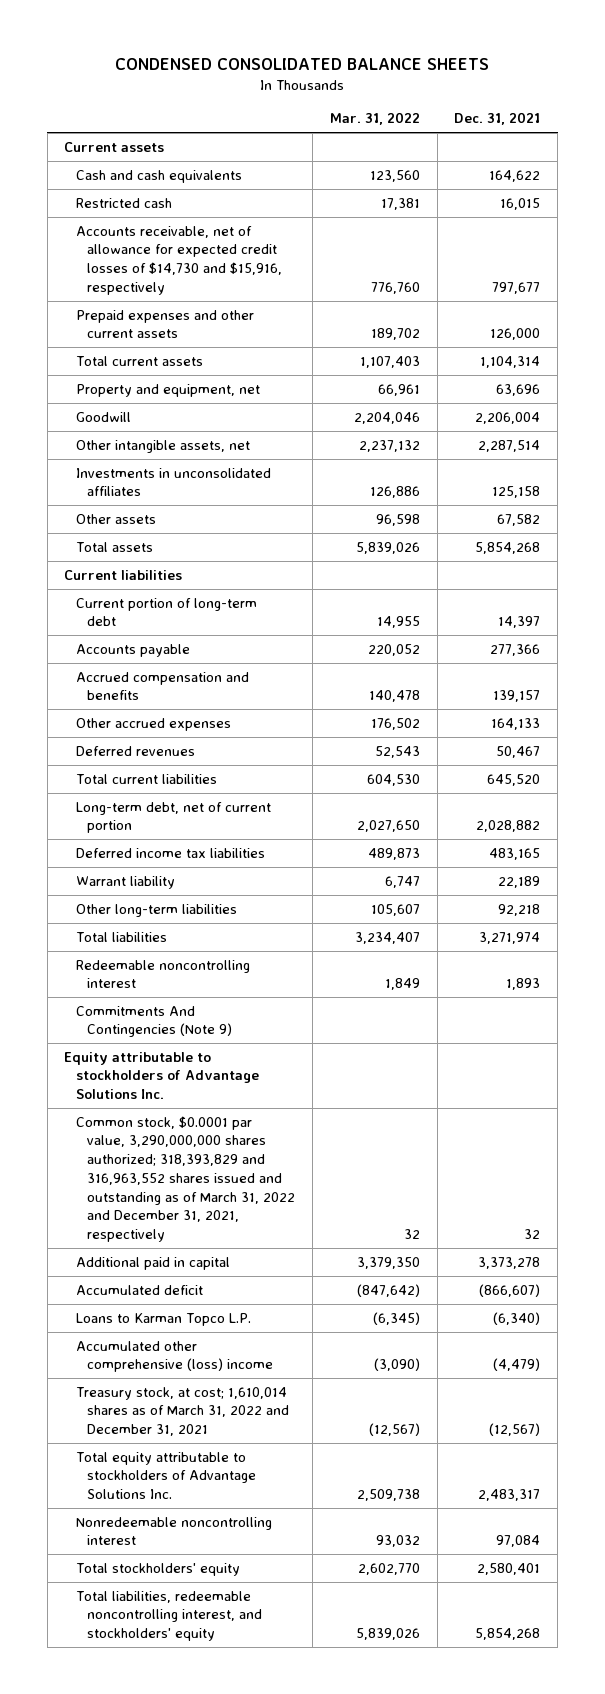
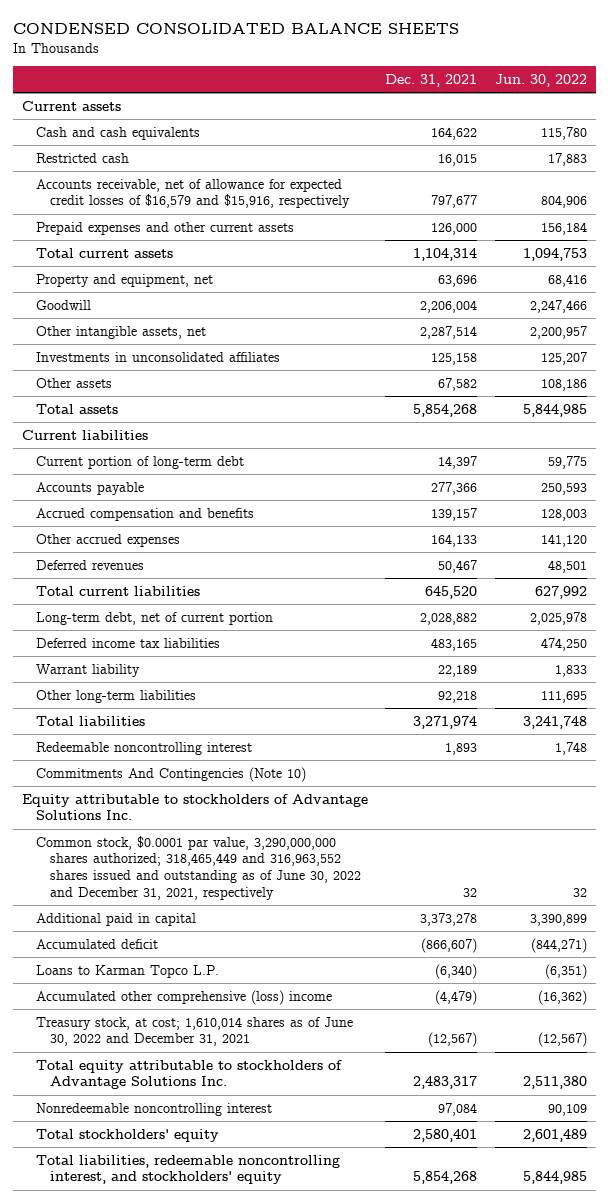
[329,112,420,126] Mar. 31, 2022 -> none
none -> [494,74,587,88] Jun. 30, 2022
[75,225,283,295] Accounts receivable, net of allowance for expected credit losses of $14,730 and $15,916, respectively -> [36,178,351,209] Accounts receivable, net of allowance for expected credit losses of $16,579 and $15,916, respectively
[75,1005,233,1038] Commitments And Contingencies (Note 9) -> [36,766,307,782] Commitments And Contingencies (Note 10)
[75,1115,296,1243] Common stock, $0.0001 par value, 3,290,000,000 shares authorized; 318,393,829 and 316,963,552 shares issued and outstanding as of March 31, 2022 and December 31, 2021, respectively -> [36,835,362,900] Common stock, $0.0001 par value, 3,290,000,000 shares authorized; 318,465,449 and 316,963,552 shares issued and outstanding as of June 30, 2022 and December 31, 2021, respectively
[75,1386,290,1437] Treasury stock, at cost; 1,610,014 shares as of March 31, 2022 and December 31, 2021 -> [36,1016,354,1047] Treasury stock, at cost; 1,610,014 shares as of June 30, 2022 and December 31, 2021

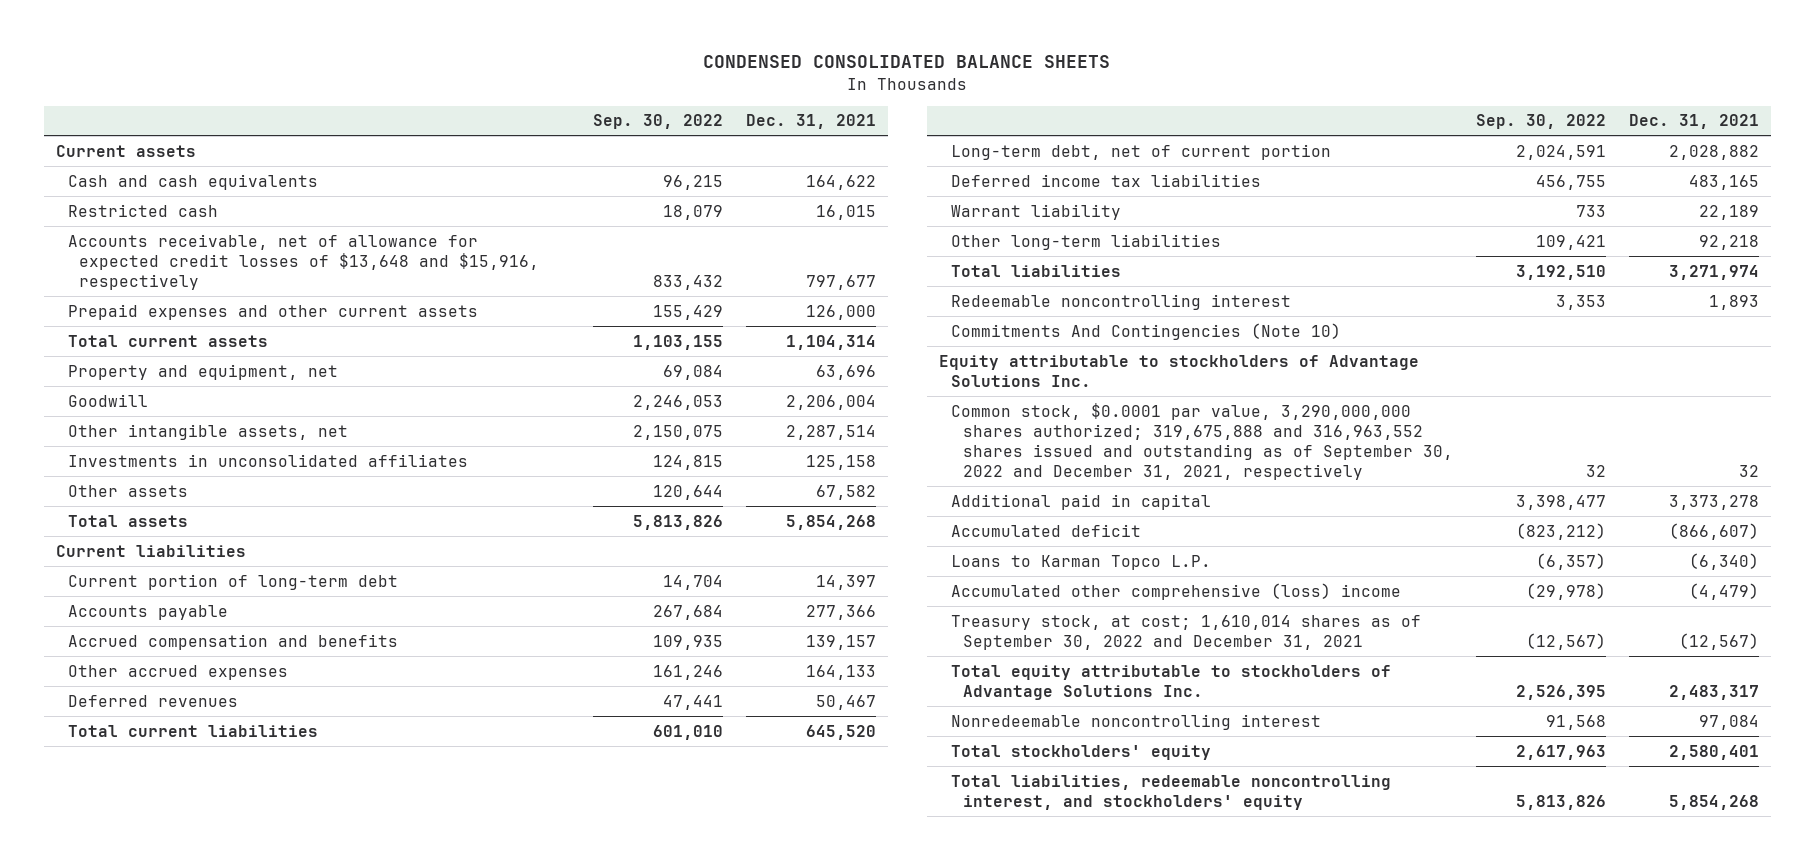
[494,74,587,88] Jun. 30, 2022 -> none
none -> [592,114,723,130] Sep. 30, 2022
[36,178,351,209] Accounts receivable, net of allowance for expected credit losses of $16,579 and $15,916, respectively -> [67,233,540,290] Accounts receivable, net of allowance for expected credit losses of $13,648 and $15,916, respectively
[36,835,362,900] Common stock, $0.0001 par value, 3,290,000,000 shares authorized; 318,465,449 and 316,963,552 shares issued and outstanding as of June 30, 2022 and December 31, 2021, respectively -> [950,402,1453,481] Common stock, $0.0001 par value, 3,290,000,000 shares authorized; 319,675,888 and 316,963,552 shares issued and outstanding as of September 30, 2022 and December 31, 2021, respectively
[36,1016,354,1047] Treasury stock, at cost; 1,610,014 shares as of June 30, 2022 and December 31, 2021 -> [950,614,1421,650] Treasury stock, at cost; 1,610,014 shares as of September 30, 2022 and December 31, 2021

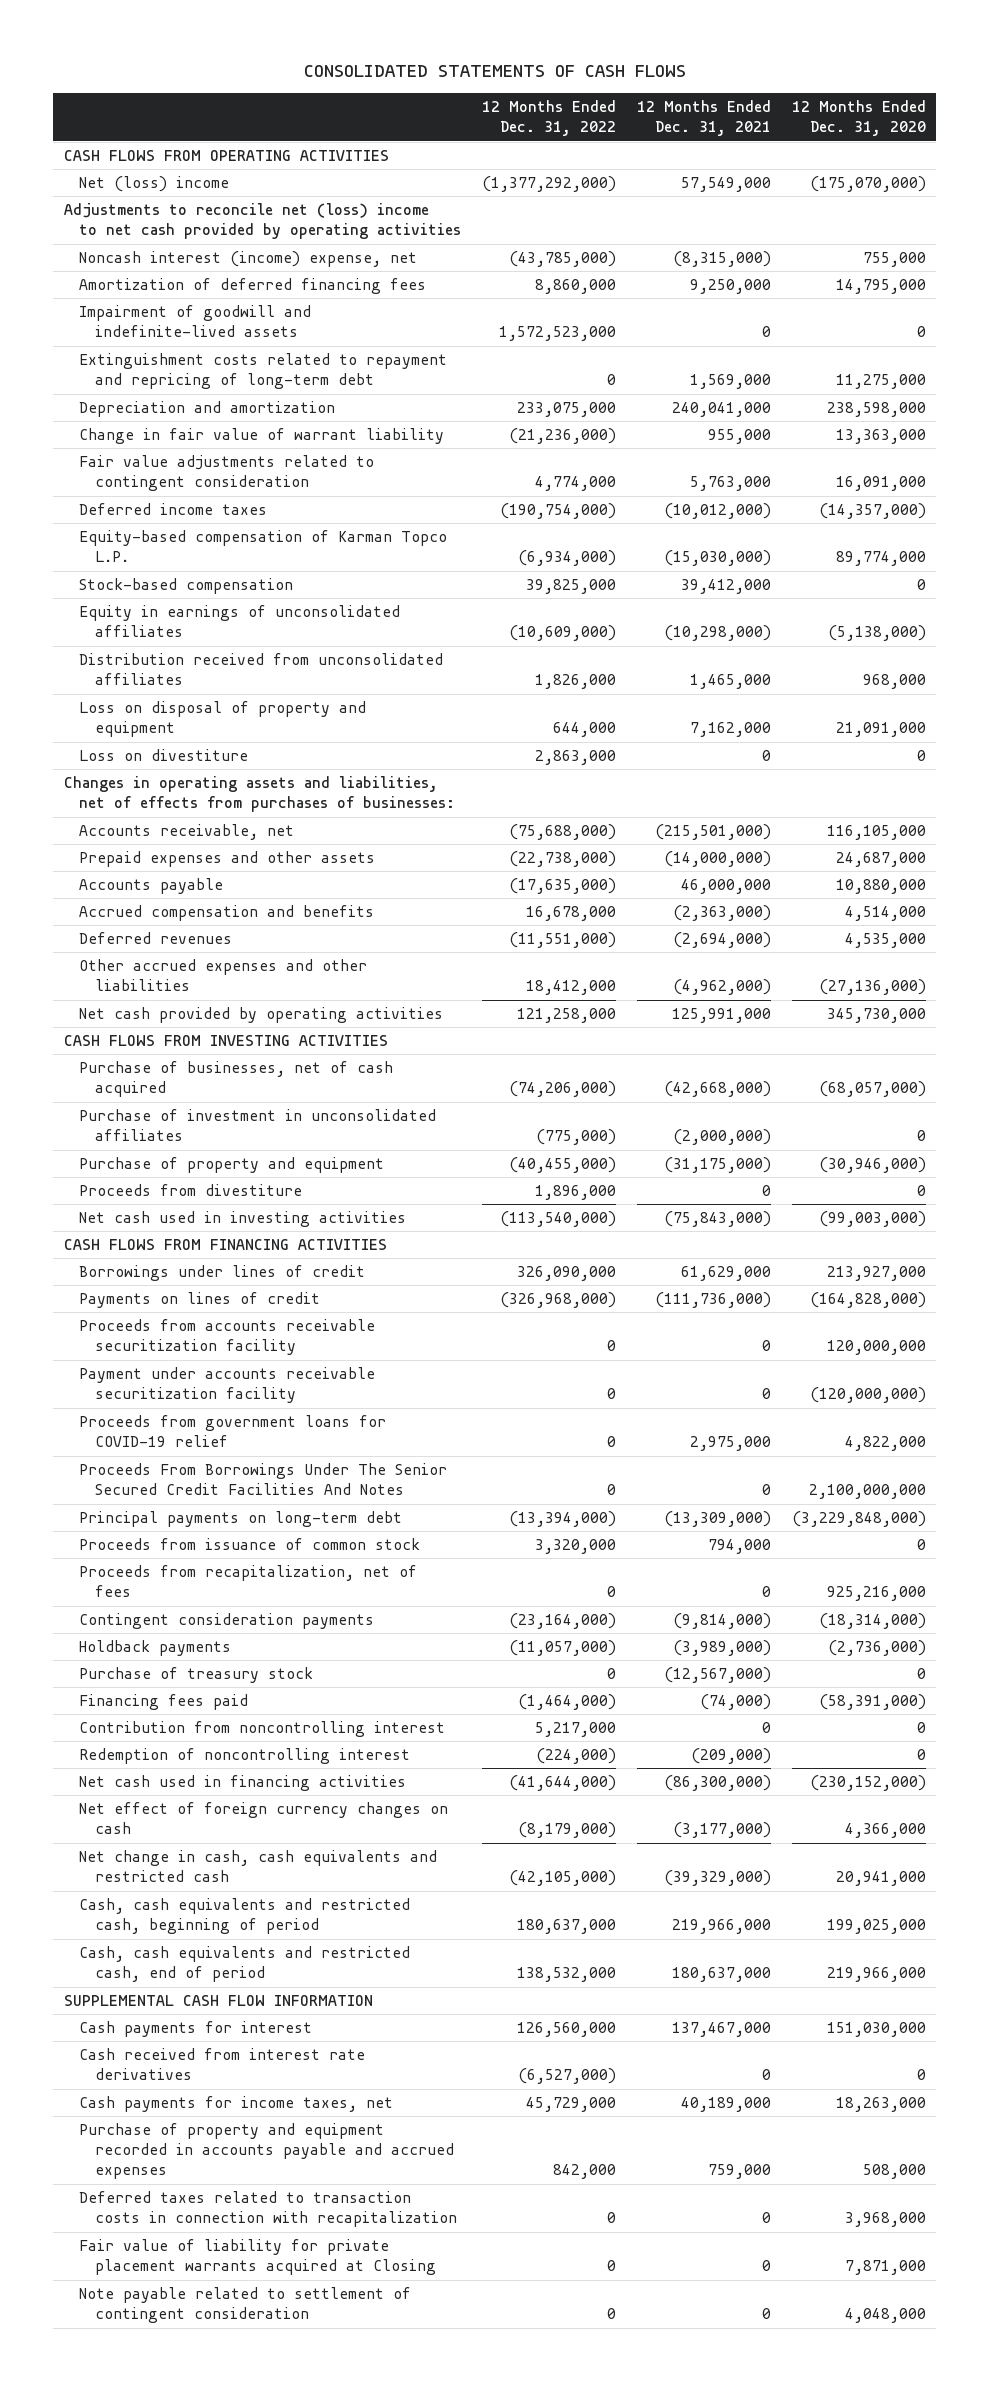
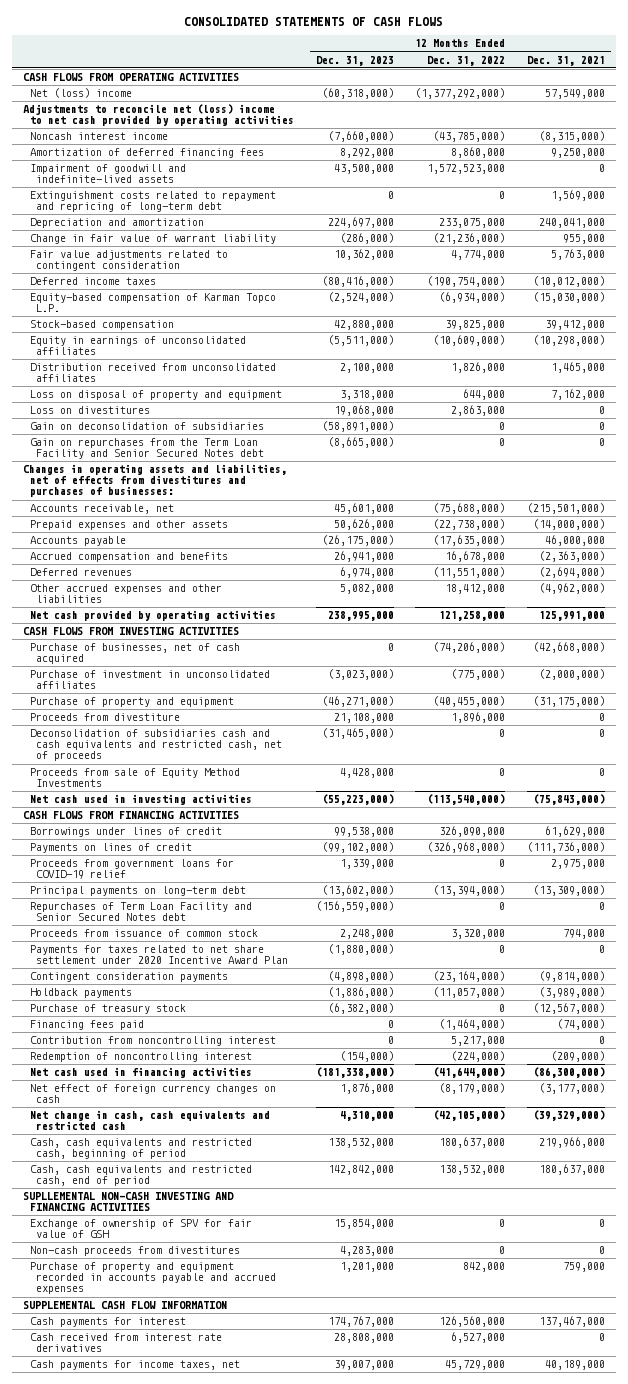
[791,100,926,137] 12 Months Ended Dec. 31, 2020 -> none
none -> [315,55,394,66] Dec. 31, 2023
[79,251,418,268] Noncash interest (income) expense, net -> [29,132,168,141] Noncash interest income
[79,749,249,762] Loss on divestiture -> [29,406,150,415] Loss on divestitures
none -> [29,422,264,431] Gain on deconsolidation of subsidiaries
none -> [29,438,265,460] Gain on repurchases from the Term Loan Facility and Senior Secured Notes debt
[63,776,456,813] Changes in operating assets and liabilities, net of effects from purchases of businesses: -> [23,464,288,498] Changes in operating assets and liabilities, net of effects from divestitures and purchases of businesses:
none -> [29,729,283,762] Deconsolidation of subsidiaries cash and cash equivalents and restricted cash, net of proceeds
none -> [29,768,240,788] Proceeds from sale of Equity Method Investments
[79,1319,376,1356] Proceeds from accounts receivable securitization facility -> none
[79,1367,376,1404] Payment under accounts receivable securitization facility -> none
[79,1463,448,1496] Proceeds From Borrowings Under The Senior Secured Credit Facilities And Notes -> none
none -> [29,902,252,922] Repurchases of Term Loan Facility and Senior Secured Notes debt
[79,1565,418,1598] Proceeds from recapitalization, net of fees -> none
none -> [29,945,289,965] Payments for taxes related to net share settlement under 2020 Incentive Award Plan
none -> [23,1192,235,1212] SUPLLEMENTAL NON-CASH INVESTING AND FINANCING ACTIVITIES
none -> [29,1219,252,1239] Exchange of ownership of SPV for fair value of GSH
none -> [29,1246,240,1257] Non-cash proceeds from divestitures
[79,2123,455,2180] Purchase of property and equipment recorded in accounts payable and accrued expenses -> [29,1262,277,1295] Purchase of property and equipment recorded in accounts payable and accrued expenses
[518,2068,617,2085] (6,527,000) -> [451,1332,506,1344] 6,527,000
[79,2191,458,2228] Deferred taxes related to transaction costs in connection with recapitalization -> none
[79,2239,437,2276] Fair value of liability for private placement warrants acquired at Closing -> none
[79,2287,412,2324] Note payable related to settlement of contingent consideration -> none

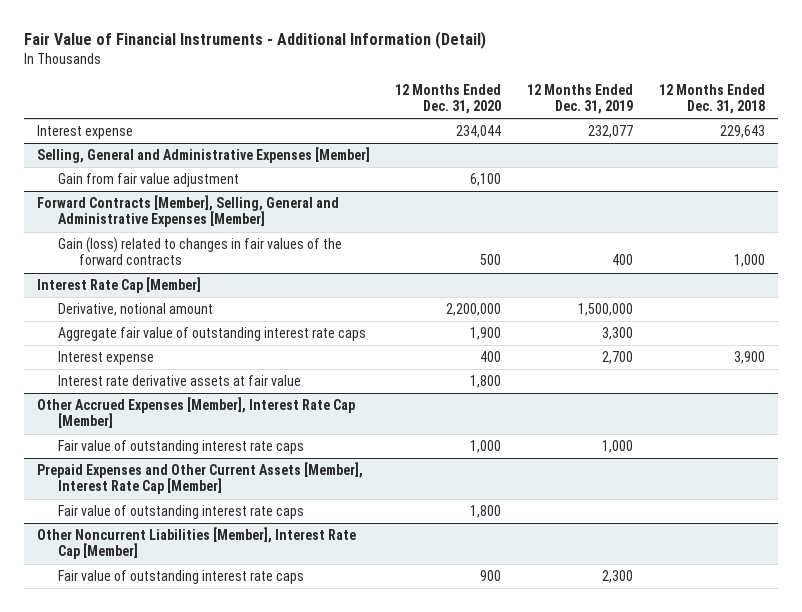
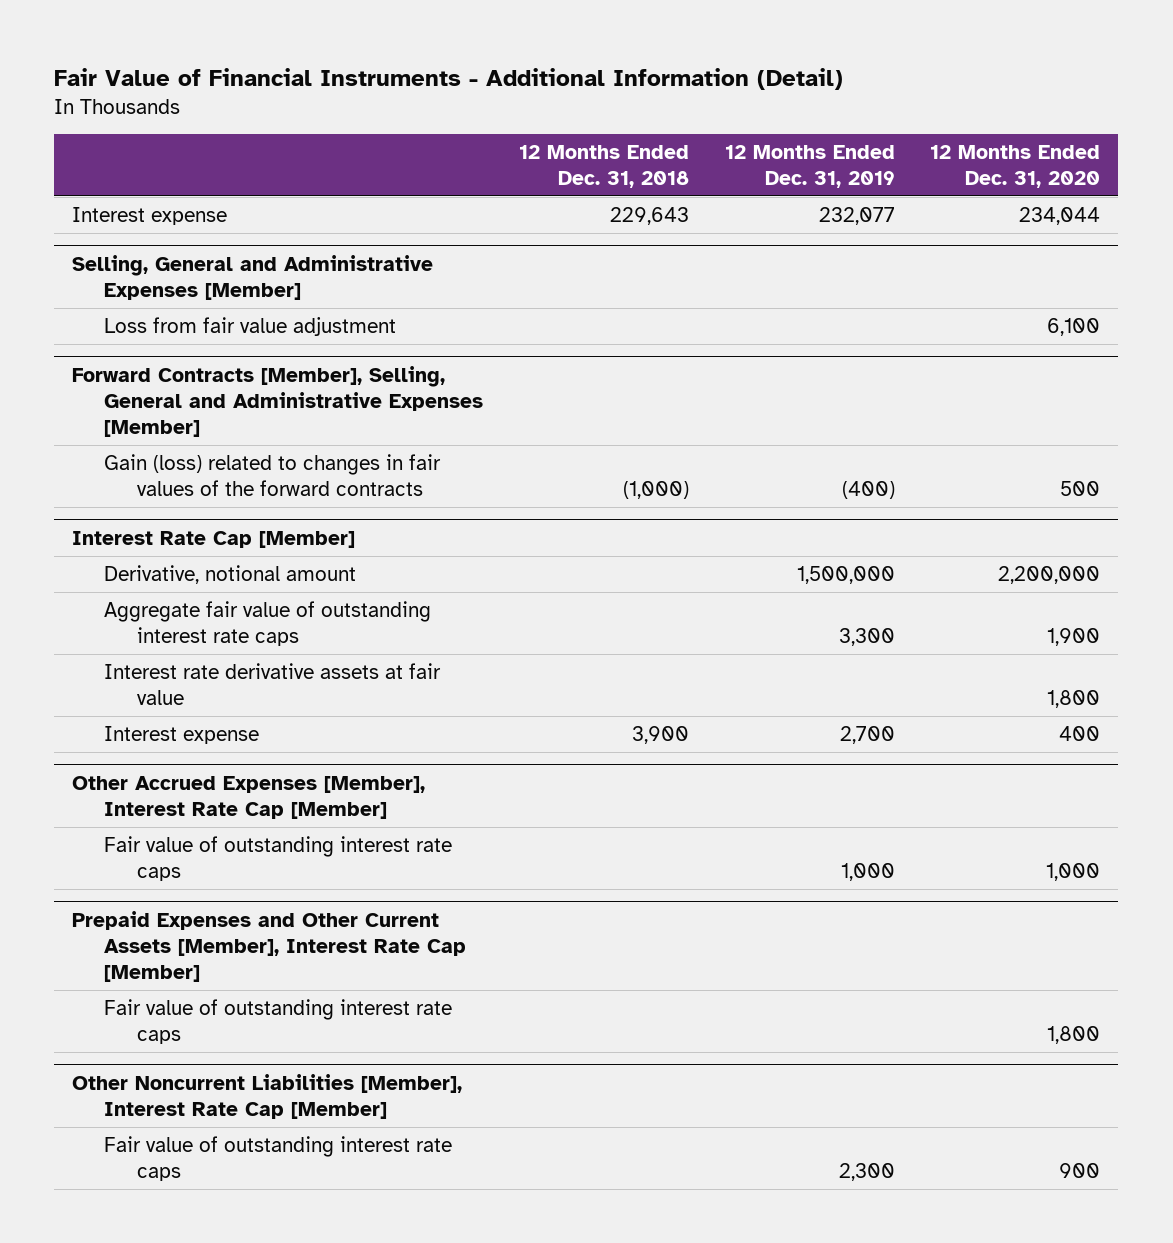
[57,172,239,187] Gain from fair value adjustment -> [104,316,397,336] Loss from fair value adjustment
[612,254,634,266] 400 -> [841,480,895,499] (400)
[733,254,765,268] 1,000 -> [623,480,690,499] (1,000)
[57,350,154,365] Interest expense -> [104,725,260,744] Interest expense

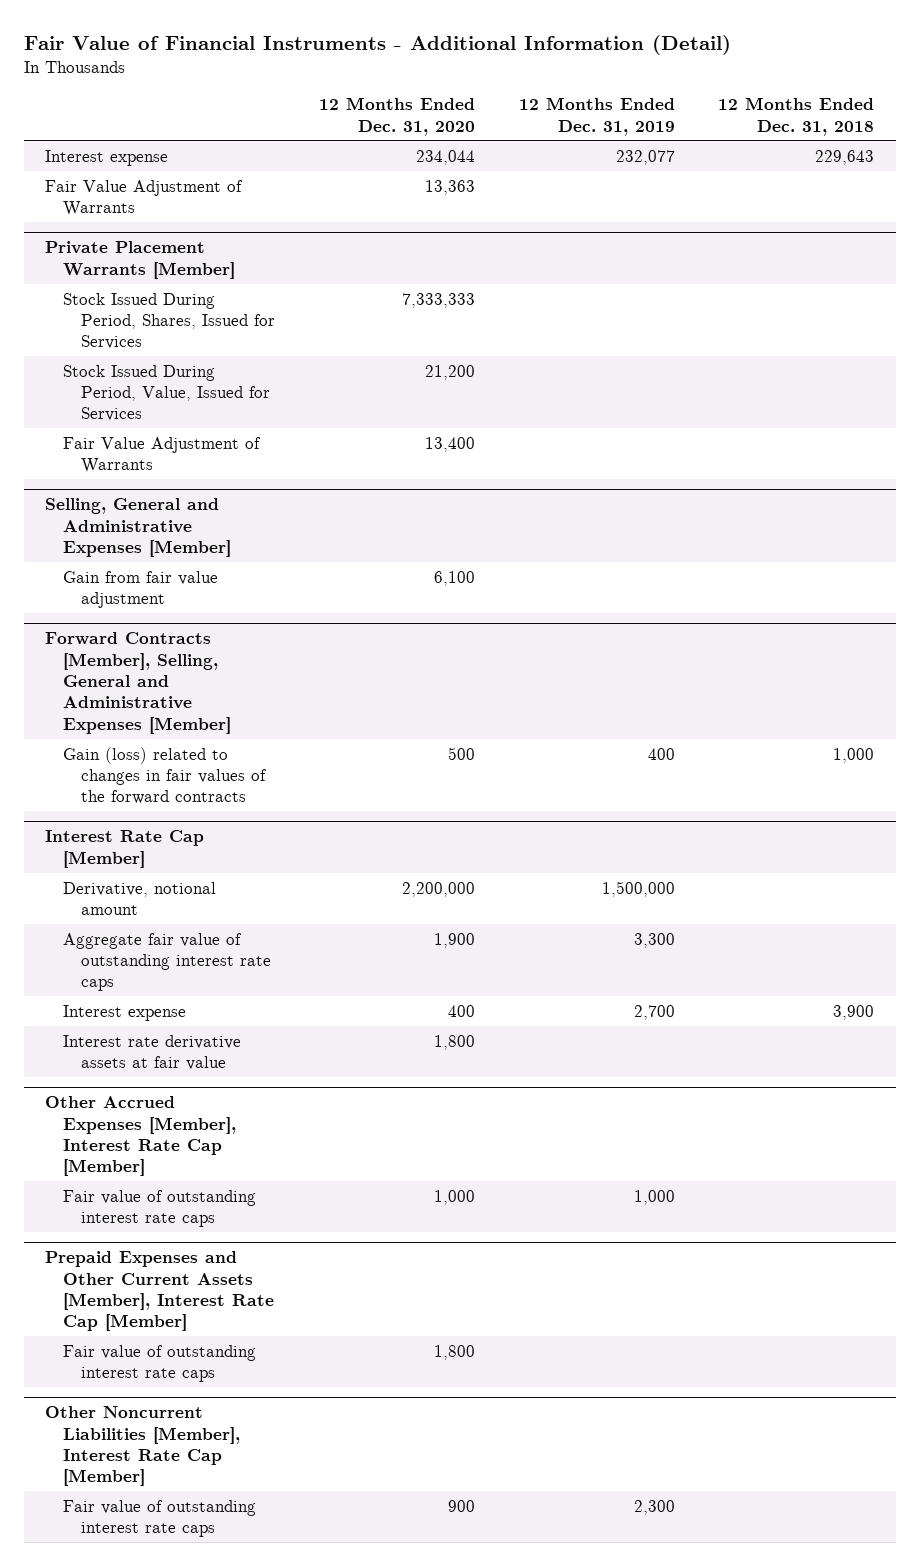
none -> [45,179,244,217] Fair Value Adjustment of Warrants
none -> [45,241,236,279] Private Placement Warrants [Member]
none -> [63,292,275,350] Stock Issued During Period, Shares, Issued for Services
none -> [63,364,270,422] Stock Issued During Period, Value, Issued for Services
none -> [63,436,262,474] Fair Value Adjustment of Warrants
[104,316,397,336] Loss from fair value adjustment -> [63,570,219,609] Gain from fair value adjustment
[623,480,690,499] (1,000) -> [833,747,875,763] 1,000
[841,480,895,499] (400) -> [647,747,675,760] 400
[104,662,442,705] Interest rate derivative assets at fair value -> [63,1034,242,1071] Interest rate derivative assets at fair value

